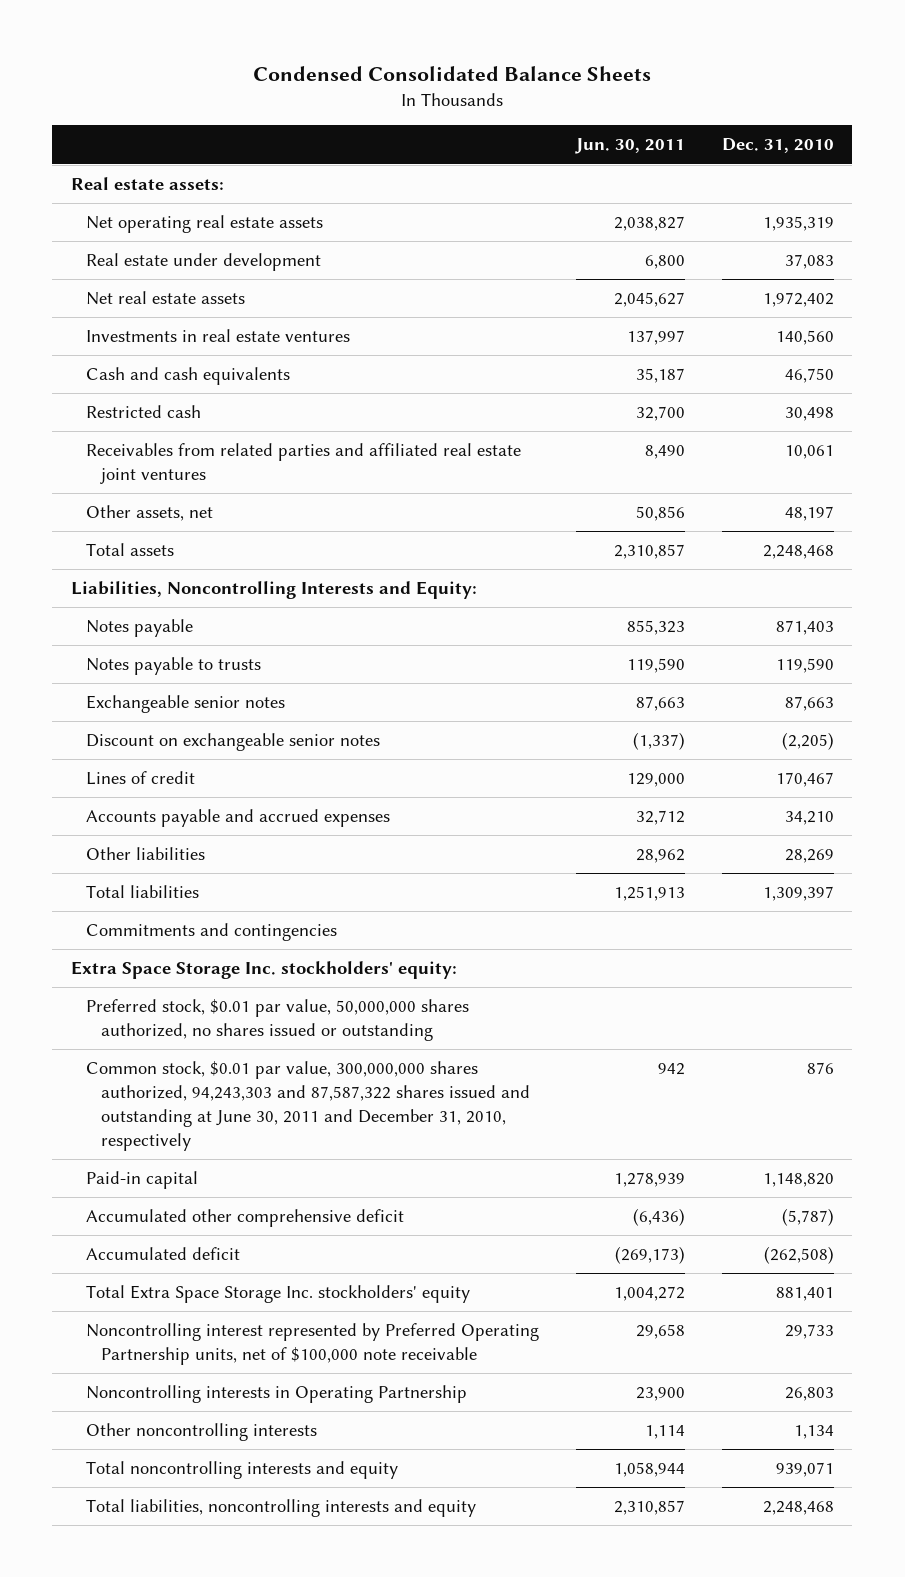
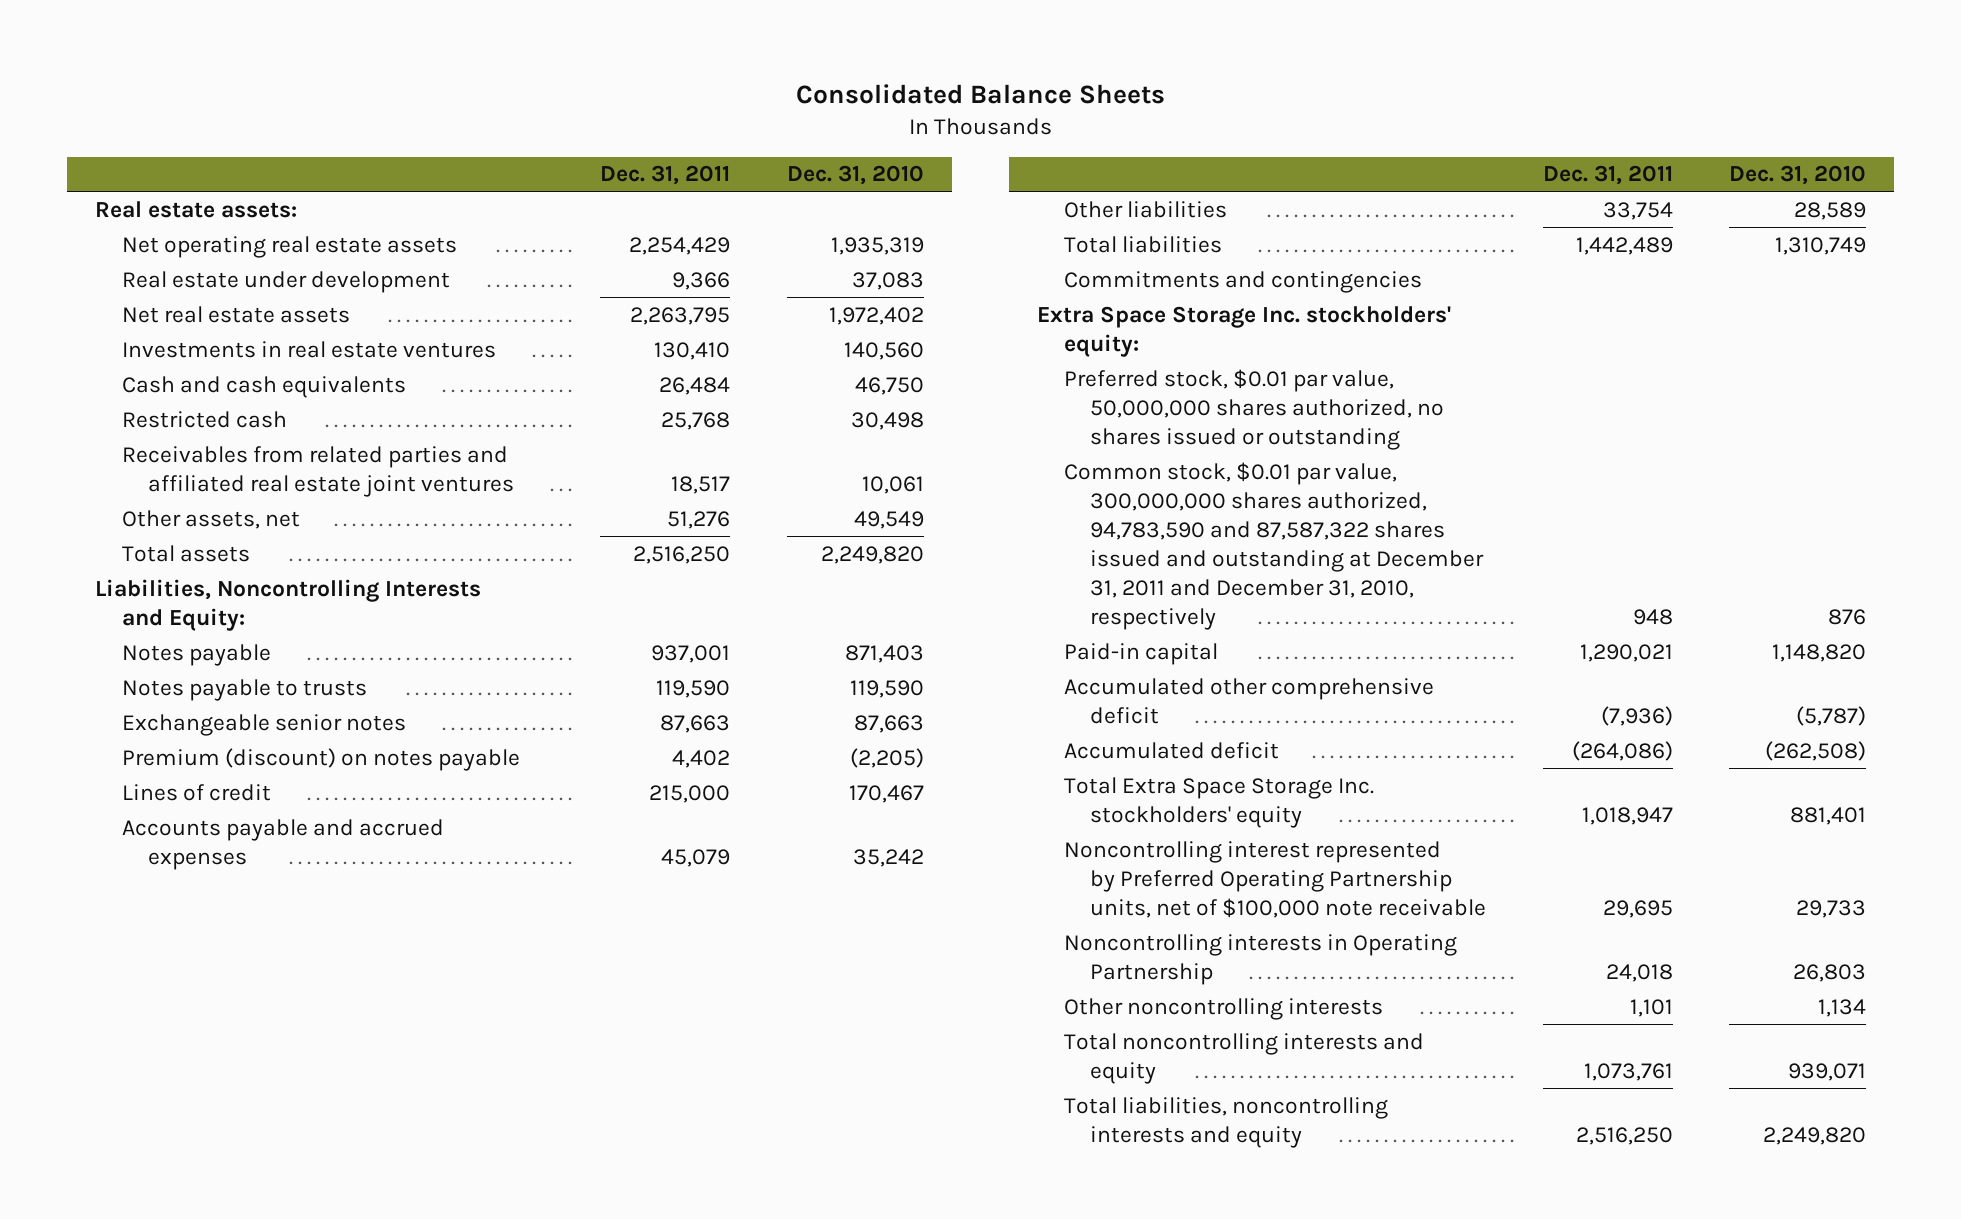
[253,66,652,82] Condensed Consolidated Balance Sheets -> [795,83,1165,104] Consolidated Balance Sheets
[574,138,685,155] Jun. 30, 2011 -> none
none -> [600,165,731,186] Dec. 31, 2011
[784,506,834,522] 48,197 -> [853,510,924,529] 49,549
[762,545,834,560] 2,248,468 -> [820,545,924,564] 2,249,820
[85,733,380,752] Discount on exchangeable senior notes -> [121,747,520,771] Premium (discount) on notes payable
[784,811,834,826] 34,210 -> [852,848,924,867] 35,242
[784,849,834,864] 28,269 -> [1793,201,1866,220] 28,589
[762,886,834,902] 1,309,397 -> [1774,236,1866,255] 1,310,749
[85,1061,530,1152] Common stock, $0.01 par value, 300,000,000 shares authorized, 94,243,303 and 87,587,322 shares issued and outstanding at June 30, 2011 and December 31, 2010, respectively -> [1063,461,1485,631] Common stock, $0.01 par value, 300,000,000 shares authorized, 94,783,590 and 87,587,322 shares issued and outstanding at December 31, 2011 and December 31, 2010, respectively
[762,1501,834,1516] 2,248,468 -> [1762,1126,1866,1145] 2,249,820

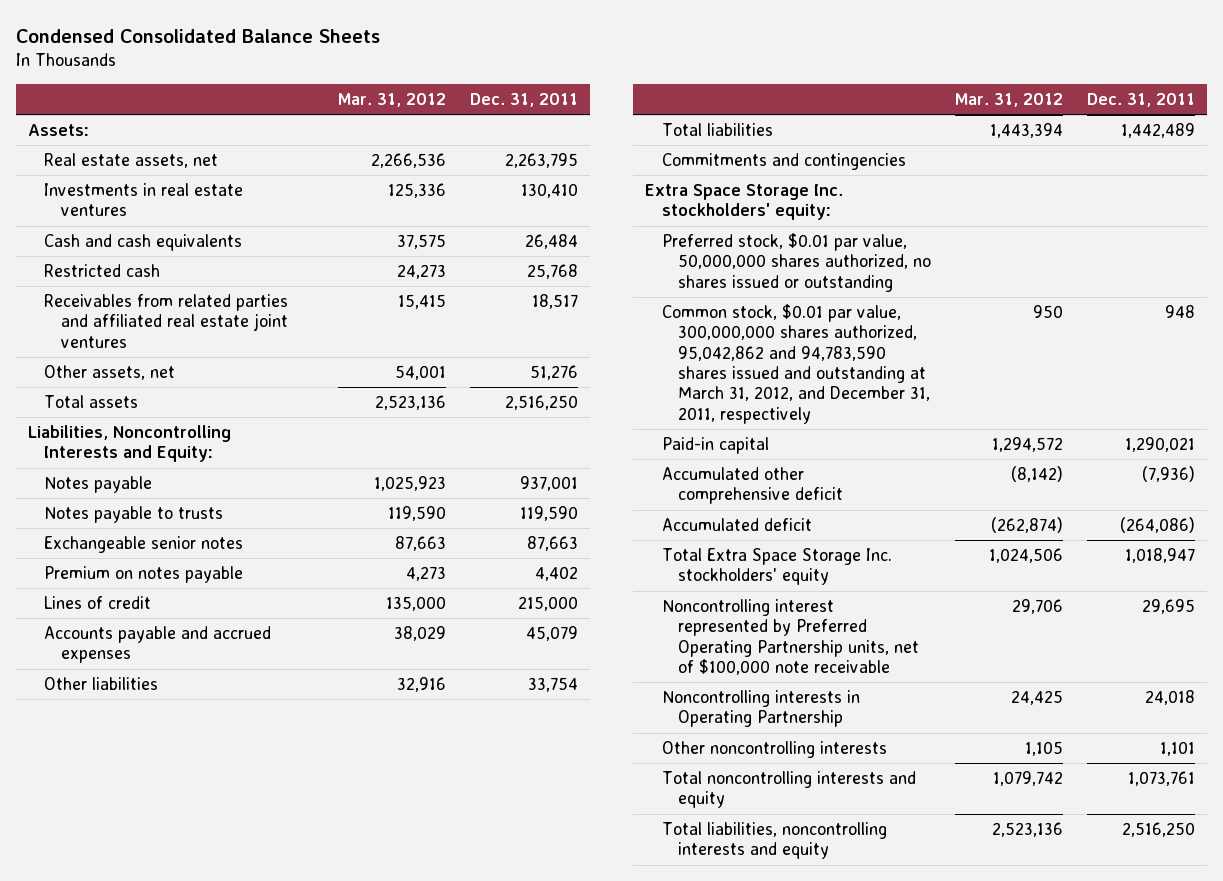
[795,83,1165,104] Consolidated Balance Sheets -> [15,28,380,43] Condensed Consolidated Balance Sheets
[786,165,924,186] Dec. 31, 2010 -> none
none -> [337,92,446,107] Mar. 31, 2012
[95,200,298,218] Real estate assets: -> none
[121,235,457,258] Net operating real estate assets -> none
[121,270,450,293] Real estate under development -> none
none -> [27,124,89,137] Assets:
[121,305,350,323] Net real estate assets -> [44,153,219,169] Real estate assets, net
[121,747,520,771] Premium (discount) on notes payable -> [44,566,244,584] Premium on notes payable
[1063,461,1485,631] Common stock, $0.01 par value, 300,000,000 shares authorized, 94,783,590 and 87,587,322 shares issued and outstanding at December 31, 2011 and December 31, 2010, respectively -> [661,304,931,424] Common stock, $0.01 par value, 300,000,000 shares authorized, 95,042,862 and 94,783,590 shares issued and outstanding at March 31, 2012, and December 31, 2011, respectively

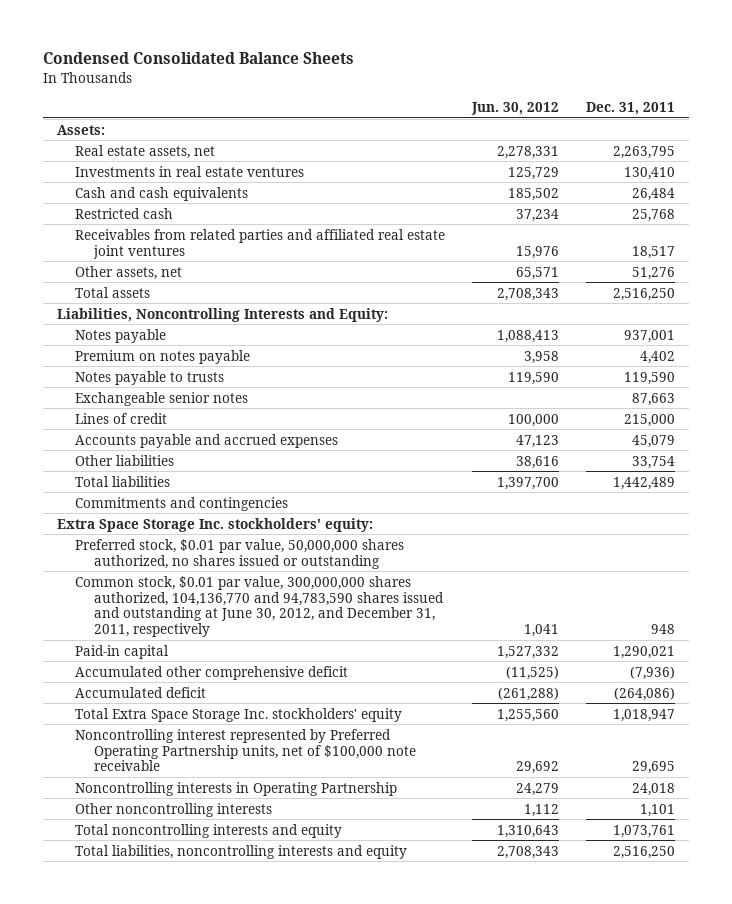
[337,92,446,107] Mar. 31, 2012 -> none
none -> [471,101,560,115] Jun. 30, 2012
[44,566,244,584] Premium on notes payable -> [75,349,251,364] Premium on notes payable
[661,304,931,424] Common stock, $0.01 par value, 300,000,000 shares authorized, 95,042,862 and 94,783,590 shares issued and outstanding at March 31, 2012, and December 31, 2011, respectively -> [75,575,444,638] Common stock, $0.01 par value, 300,000,000 shares authorized, 104,136,770 and 94,783,590 shares issued and outstanding at June 30, 2012, and December 31, 2011, respectively

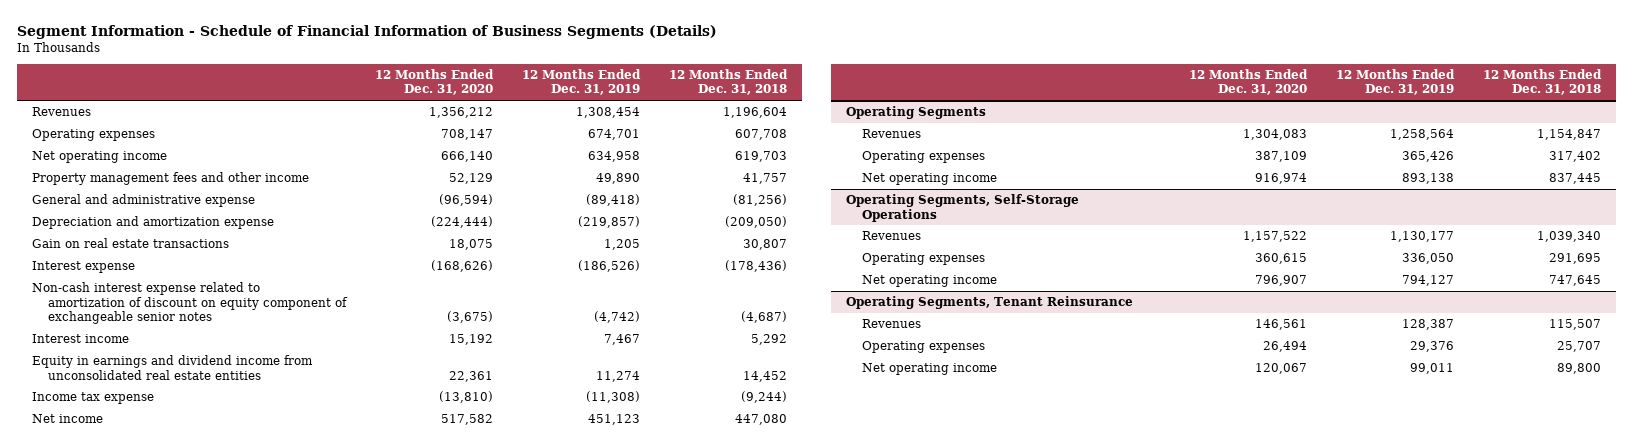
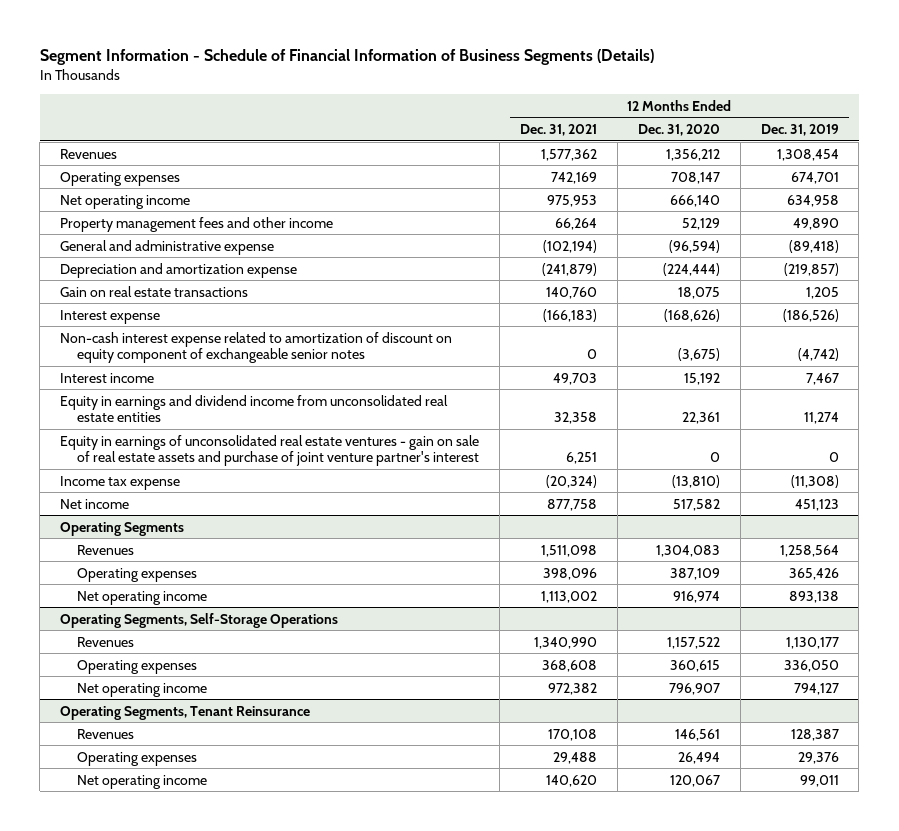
[669,68,789,96] 12 Months Ended Dec. 31, 2018 -> none
none -> [519,123,597,136] Dec. 31, 2021
none -> [60,434,480,467] Equity in earnings of unconsolidated real estate ventures - gain on sale of real estate assets and purchase of joint venture partner's interest

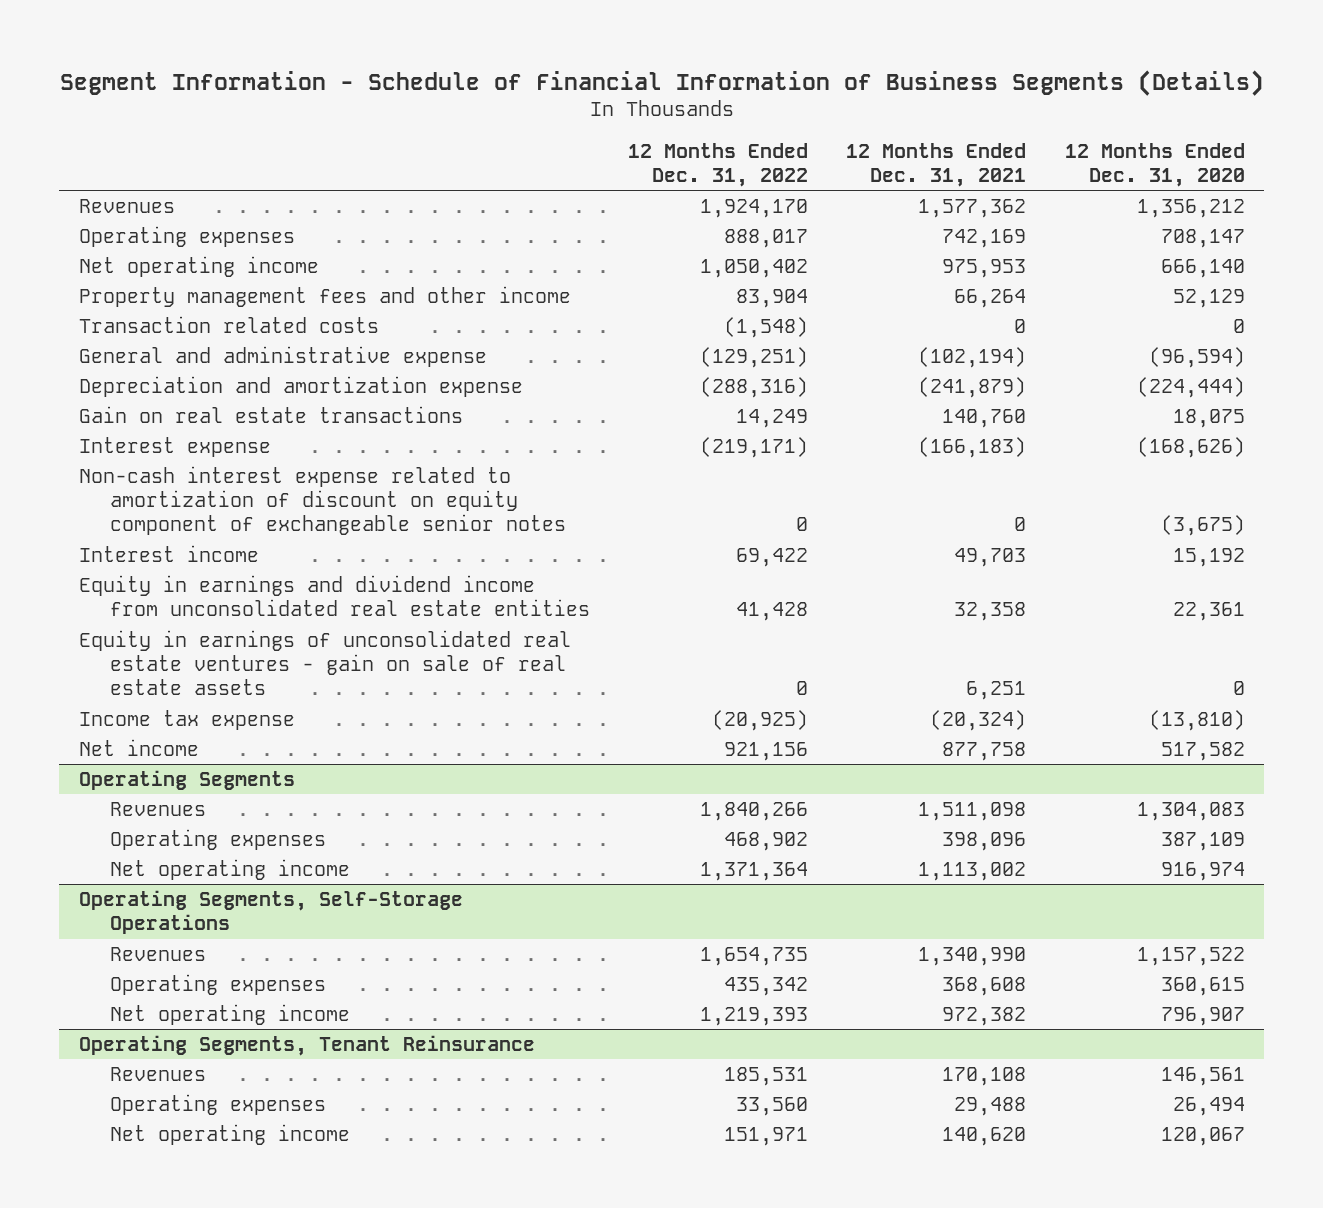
[760,123,839,136] Dec. 31, 2019 -> none
none -> [628,142,809,187] 12 Months Ended Dec. 31, 2022
none -> [78,316,379,334] Transaction related costs
[60,434,480,467] Equity in earnings of unconsolidated real estate ventures - gain on sale of real estate assets and purchase of joint venture partner's interest -> [78,630,571,696] Equity in earnings of unconsolidated real estate ventures - gain on sale of real estate assets

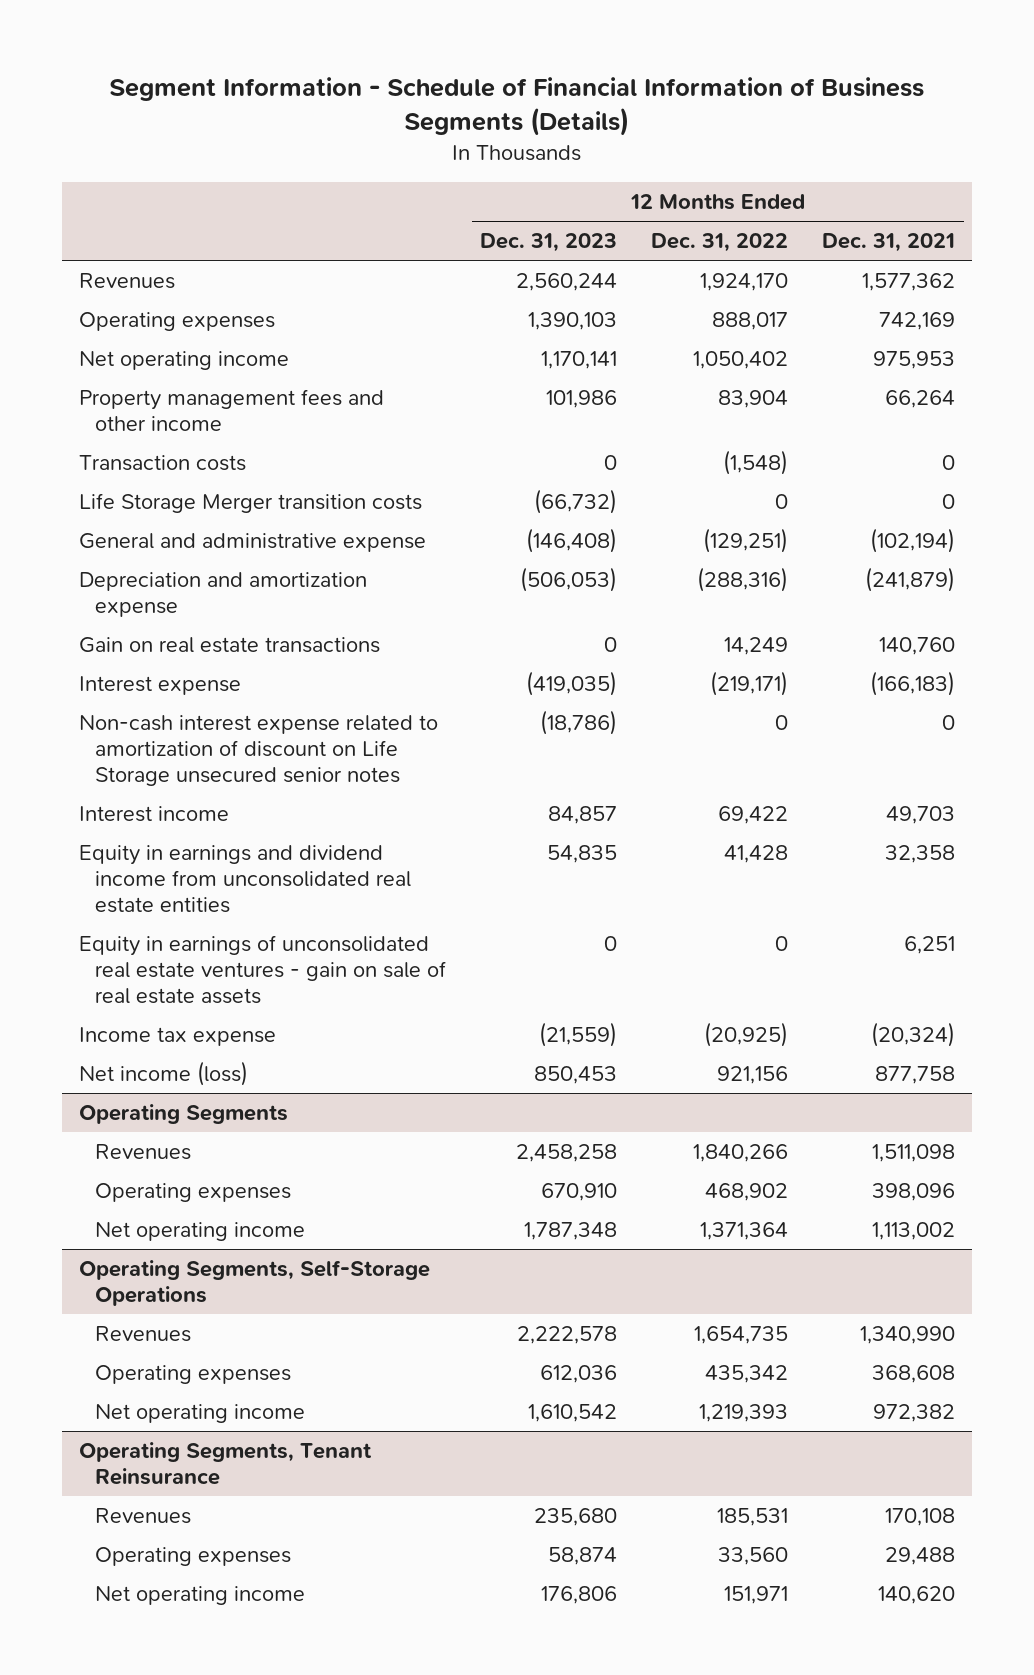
[1064,142,1245,187] 12 Months Ended Dec. 31, 2020 -> none
none -> [480,233,618,253] Dec. 31, 2023
[78,316,379,334] Transaction related costs -> [79,454,247,471] Transaction costs
none -> [79,492,423,513] Life Storage Merger transition costs
[78,466,566,536] Non-cash interest expense related to amortization of discount on equity component of exchangeable senior notes -> [79,714,439,787] Non-cash interest expense related to amortization of discount on Life Storage unsecured senior notes
[78,739,199,757] Net income -> [79,1060,249,1086] Net income (loss)

